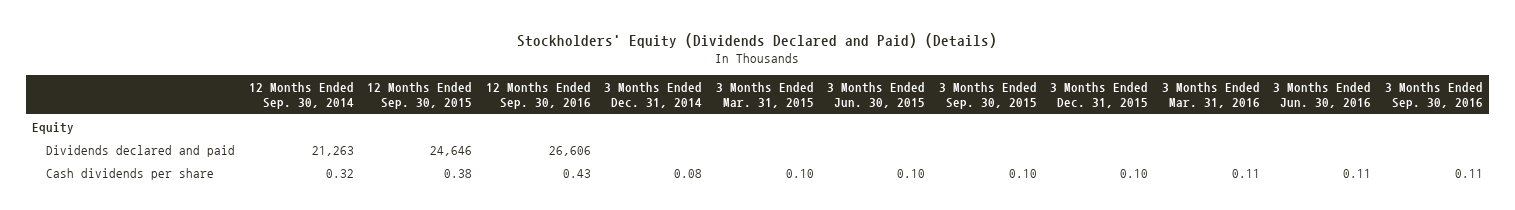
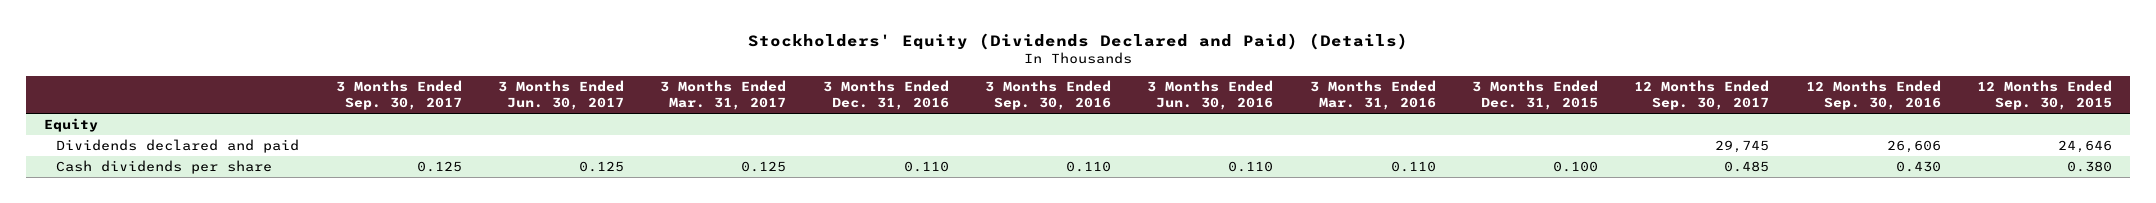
[248,81,354,109] 12 Months Ended Sep. 30, 2014 -> none
[604,81,703,108] 3 Months Ended Dec. 31, 2014 -> none
[715,81,814,108] 3 Months Ended Mar. 31, 2015 -> none
[827,81,926,108] 3 Months Ended Jun. 30, 2015 -> none
[938,81,1037,109] 3 Months Ended Sep. 30, 2015 -> none
none -> [335,79,462,111] 3 Months Ended Sep. 30, 2017
none -> [498,79,625,111] 3 Months Ended Jun. 30, 2017
none -> [660,79,787,111] 3 Months Ended Mar. 31, 2017
none -> [822,79,949,111] 3 Months Ended Dec. 31, 2016
none -> [1634,79,1770,111] 12 Months Ended Sep. 30, 2017
[444,168,473,178] 0.38 -> [2066,160,2112,172] 0.380
[562,168,591,178] 0.43 -> [1895,160,1941,172] 0.430
[1120,168,1149,178] 0.10 -> [1553,160,1599,172] 0.100
[1231,168,1260,178] 0.11 -> [1390,160,1436,172] 0.110
[1343,168,1372,178] 0.11 -> [1228,160,1274,172] 0.110
[1454,168,1483,178] 0.11 -> [1066,160,1112,172] 0.110

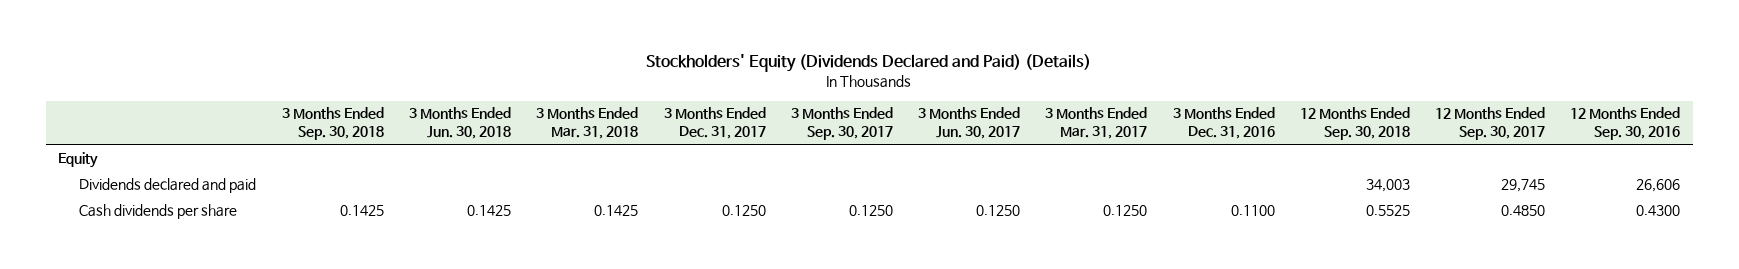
[985,79,1112,111] 3 Months Ended Sep. 30, 2016 -> none
[1147,79,1274,111] 3 Months Ended Jun. 30, 2016 -> none
[1309,79,1436,111] 3 Months Ended Mar. 31, 2016 -> none
[1472,79,1599,111] 3 Months Ended Dec. 31, 2015 -> none
[1976,79,2112,111] 12 Months Ended Sep. 30, 2015 -> none
none -> [281,107,384,141] 3 Months Ended Sep. 30, 2018
none -> [408,107,511,140] 3 Months Ended Jun. 30, 2018
none -> [536,107,639,140] 3 Months Ended Mar. 31, 2018
none -> [663,107,766,140] 3 Months Ended Dec. 31, 2017
none -> [1299,107,1410,141] 12 Months Ended Sep. 30, 2018
[416,160,462,172] 0.125 -> [848,204,893,216] 0.1250
[579,160,625,172] 0.125 -> [976,204,1021,216] 0.1250
[741,160,787,172] 0.125 -> [1103,204,1148,216] 0.1250
[903,160,949,172] 0.110 -> [1230,204,1275,216] 0.1100
[1724,160,1770,172] 0.485 -> [1501,204,1546,216] 0.4850
[1895,160,1941,172] 0.430 -> [1636,204,1681,216] 0.4300

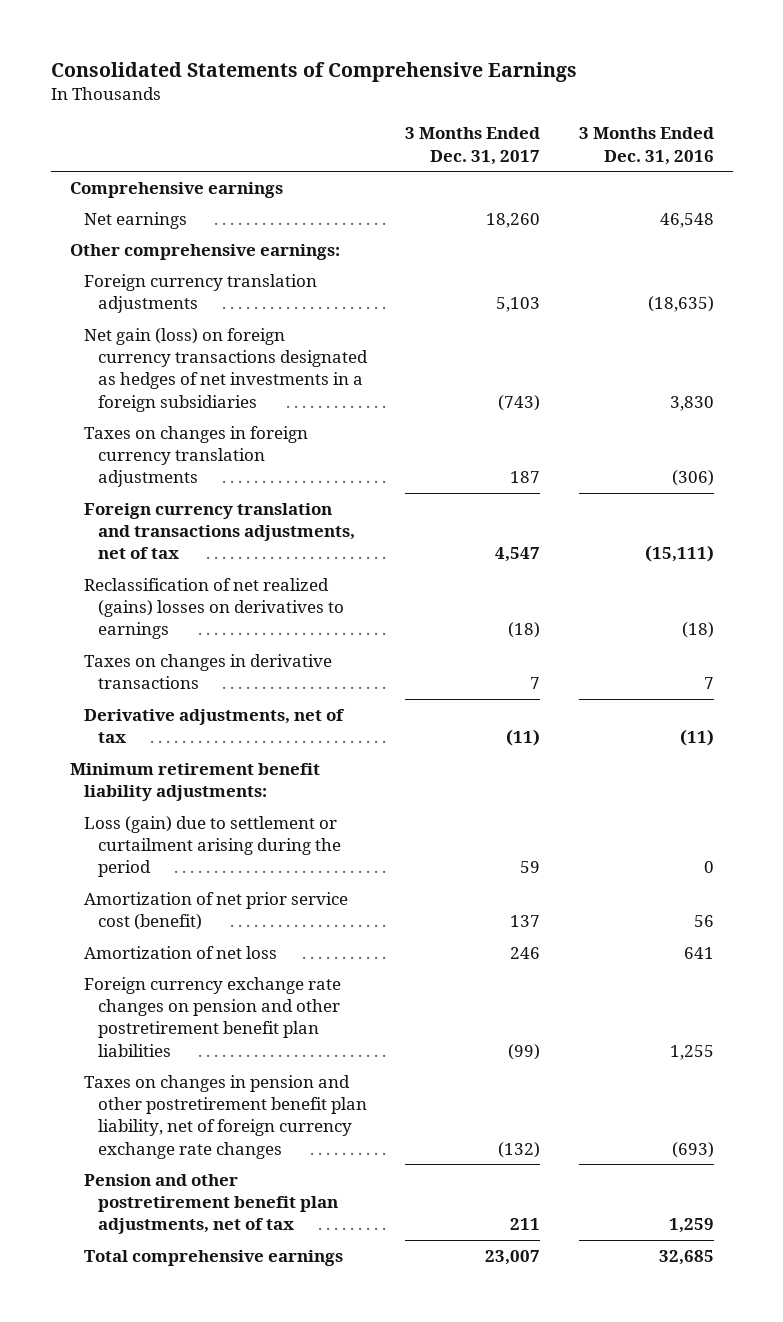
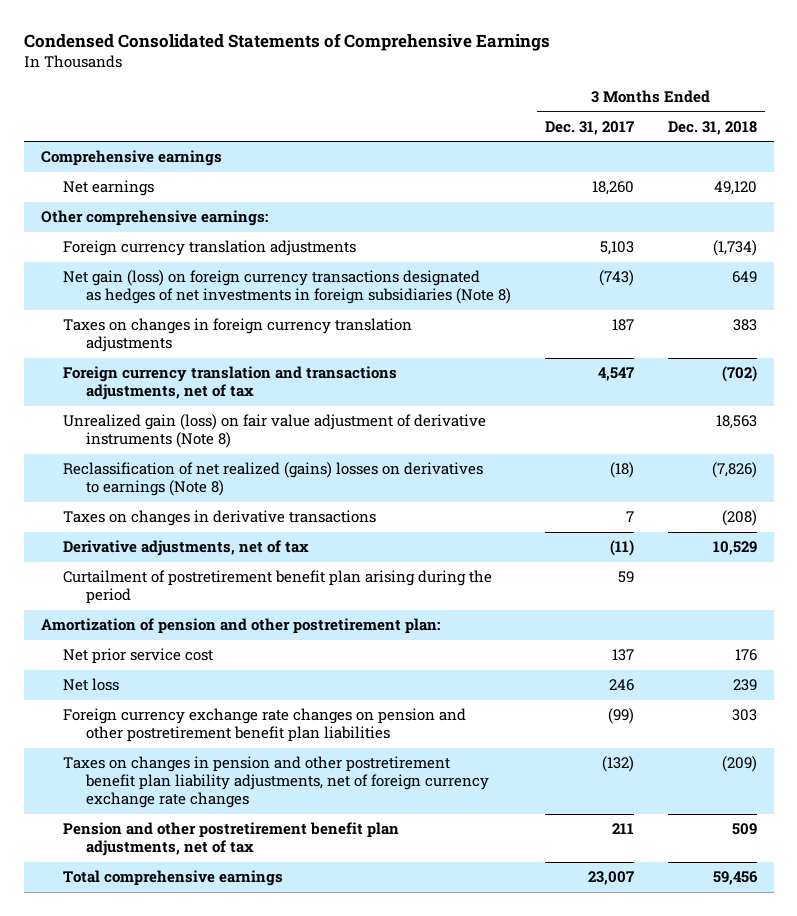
[50,62,577,83] Consolidated Statements of Comprehensive Earnings -> [23,32,550,51] Condensed Consolidated Statements of Comprehensive Earnings
[578,127,714,165] 3 Months Ended Dec. 31, 2016 -> none
none -> [667,120,757,135] Dec. 31, 2018
[83,327,368,412] Net gain (loss) on foreign currency transactions designated as hedges of net investments in a foreign subsidiaries -> [63,270,512,305] Net gain (loss) on foreign currency transactions designated as hedges of net investments in foreign subsidiaries (Note 8)
none -> [63,414,487,449] Unrealized gain (loss) on fair value adjustment of derivative instruments (Note 8)
[83,577,344,640] Reclassification of net realized (gains) losses on derivatives to earnings -> [63,462,484,497] Reclassification of net realized (gains) losses on derivatives to earnings (Note 8)
[69,762,320,802] Minimum retirement benefit liability adjustments: -> none
[83,815,341,878] Loss (gain) due to settlement or curtailment arising during the period -> [63,570,493,605] Curtailment of postretirement benefit plan arising during the period
none -> [40,618,440,635] Amortization of pension and other postretirement plan:
[83,891,348,931] Amortization of net prior service cost (benefit) -> [63,648,214,665] Net prior service cost
[83,945,277,959] Amortization of net loss -> [63,678,120,692] Net loss
[83,1074,367,1159] Taxes on changes in pension and other postretirement benefit plan liability, net of foreign currency exchange rate changes -> [63,756,490,809] Taxes on changes in pension and other postretirement benefit plan liability adjustments, net of foreign currency exchange rate changes

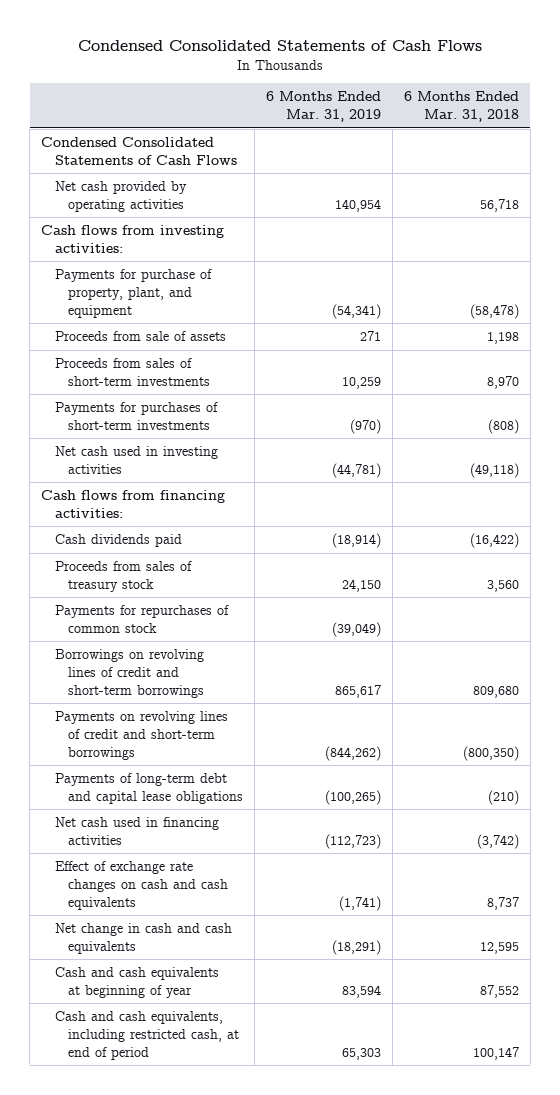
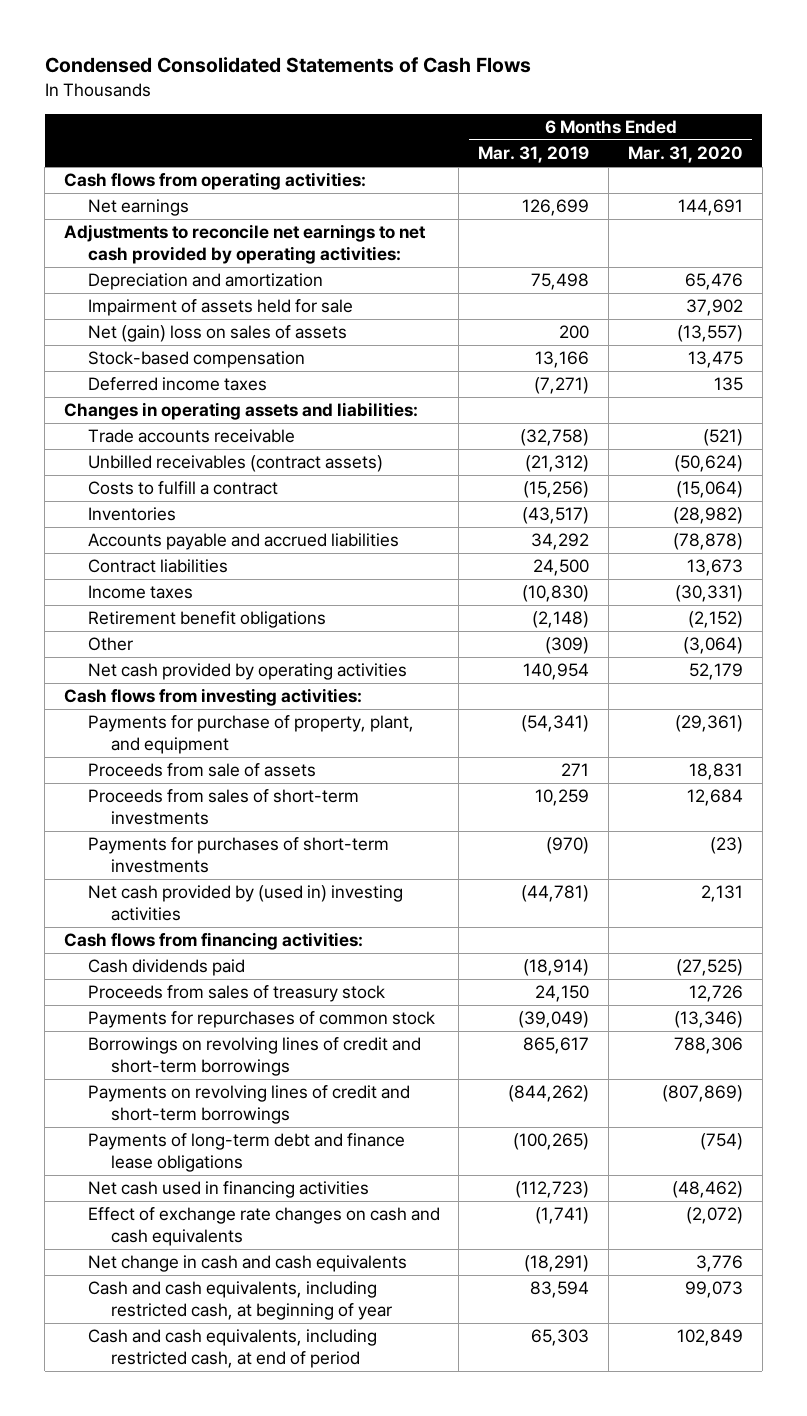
[403,91,519,123] 6 Months Ended Mar. 31, 2018 -> none
none -> [627,146,743,164] Mar. 31, 2020
[40,137,237,165] Condensed Consolidated Statements of Cash Flows -> none
none -> [64,172,367,191] Cash flows from operating activities:
none -> [87,199,189,217] Net earnings
none -> [64,224,427,264] Adjustments to reconcile net earnings to net cash provided by operating activities:
none -> [87,273,323,291] Depreciation and amortization
none -> [87,299,353,317] Impairment of assets held for sale
none -> [87,325,347,343] Net (gain) loss on sales of assets
none -> [87,351,305,369] Stock-based compensation
none -> [87,377,267,392] Deferred income taxes
none -> [64,402,419,421] Changes in operating assets and liabilities:
none -> [87,429,295,444] Trade accounts receivable
none -> [87,455,383,473] Unbilled receivables (contract assets)
none -> [87,481,278,496] Costs to fulfill a contract
none -> [87,507,176,522] Inventories
none -> [87,533,399,551] Accounts payable and accrued liabilities
none -> [87,559,228,574] Contract liabilities
none -> [87,585,193,600] Income taxes
none -> [87,611,326,629] Retirement benefit obligations
none -> [87,637,133,652] Other
[54,446,218,474] Net cash used in investing activities -> [87,885,403,921] Net cash provided by (used in) investing activities
[54,773,244,804] Payments of long-term debt and capital lease obligations -> [87,1133,405,1172] Payments of long-term debt and finance lease obligations
[54,967,219,998] Cash and cash equivalents at beginning of year -> [87,1281,392,1320] Cash and cash equivalents, including restricted cash, at beginning of year

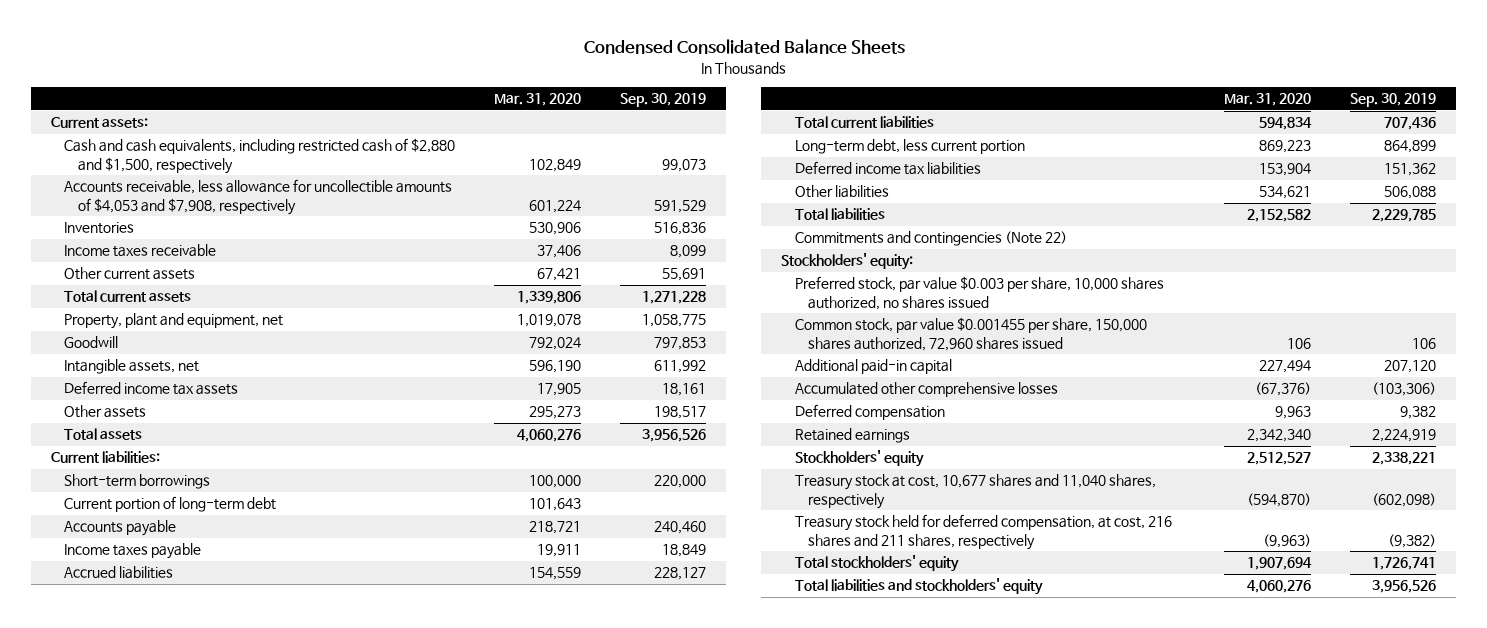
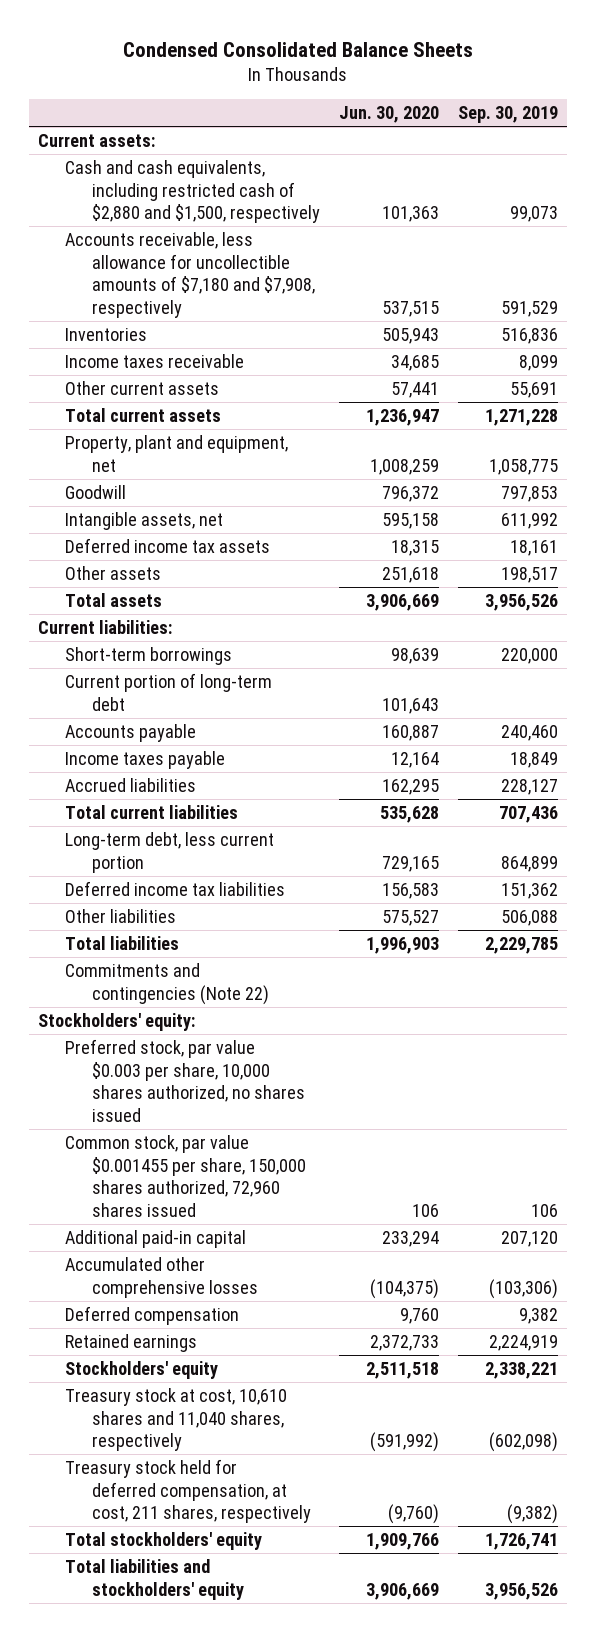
[494,93,582,107] Mar. 31, 2020 -> none
none -> [338,105,439,123] Jun. 30, 2020
[64,179,453,215] Accounts receivable, less allowance for uncollectible amounts of $4,053 and $7,908, respectively -> [65,231,316,318] Accounts receivable, less allowance for uncollectible amounts of $7,180 and $7,908, respectively
[794,474,1156,509] Treasury stock at cost, 10,677 shares and 11,040 shares, respectively -> [65,1387,288,1452] Treasury stock at cost, 10,610 shares and 11,040 shares, respectively
[794,514,1172,550] Treasury stock held for deferred compensation, at cost, 216 shares and 211 shares, respectively -> [65,1458,312,1524] Treasury stock held for deferred compensation, at cost, 211 shares, respectively

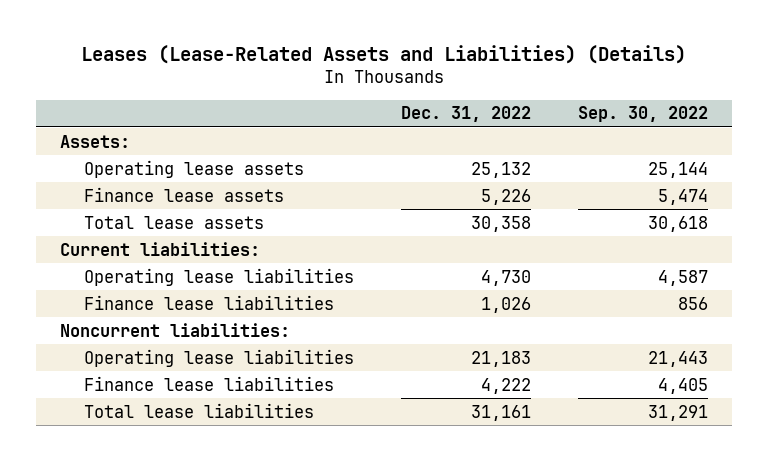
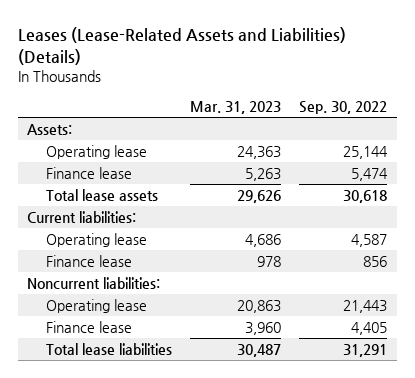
[401,106,532,123] Dec. 31, 2022 -> none
none -> [189,100,281,114] Mar. 31, 2023
[84,159,305,178] Operating lease assets -> [45,145,147,160] Operating lease
[84,186,285,202] Finance lease assets -> [45,167,132,180] Finance lease
[84,267,355,286] Operating lease liabilities -> [45,233,147,248] Operating lease
[84,294,335,310] Finance lease liabilities -> [45,255,132,268] Finance lease
[84,348,355,367] Operating lease liabilities -> [45,299,147,314] Operating lease
[84,375,335,391] Finance lease liabilities -> [45,321,132,334] Finance lease

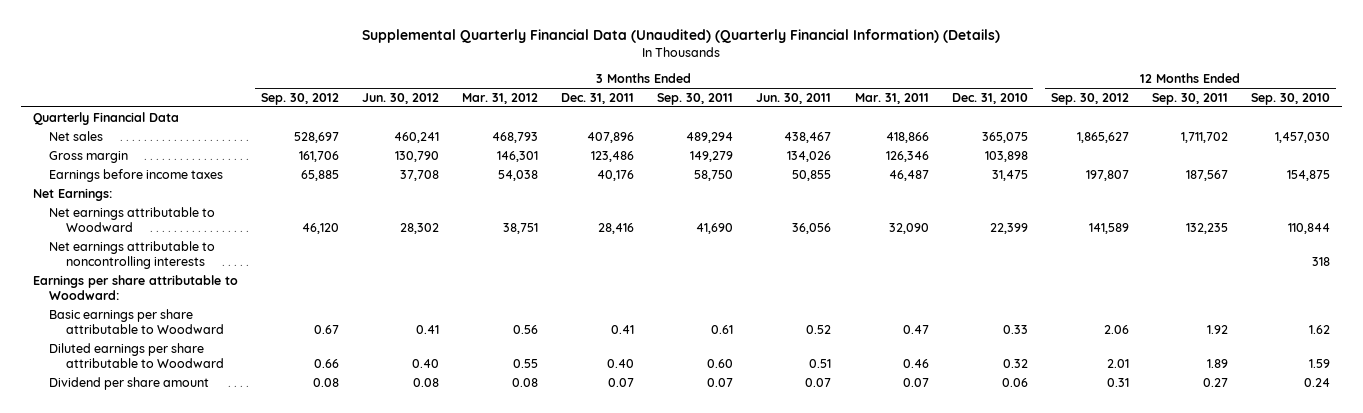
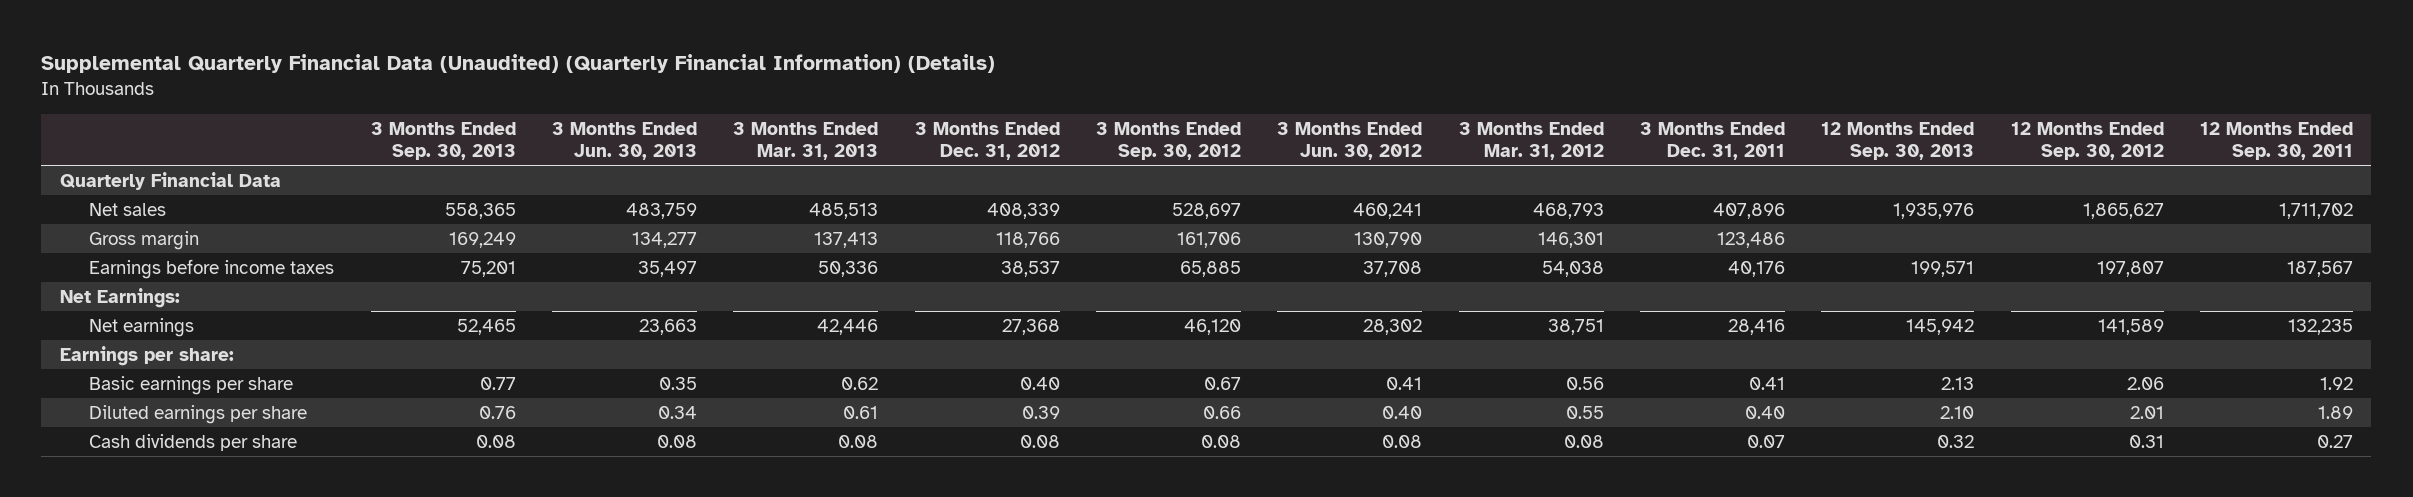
[657,92,734,105] Sep. 30, 2011 -> none
[756,92,832,104] Jun. 30, 2011 -> none
[854,92,929,104] Mar. 31, 2011 -> none
[951,92,1028,104] Dec. 31, 2010 -> none
[1251,92,1331,105] Sep. 30, 2010 -> none
none -> [370,121,516,160] 3 Months Ended Sep. 30, 2013
none -> [551,121,697,160] 3 Months Ended Jun. 30, 2013
none -> [733,121,879,160] 3 Months Ended Mar. 31, 2013
none -> [914,121,1060,160] 3 Months Ended Dec. 31, 2012
none -> [1821,121,1975,160] 12 Months Ended Sep. 30, 2013
[49,240,216,269] Net earnings attributable to noncontrolling interests -> none
[49,206,216,232] Net earnings attributable to Woodward -> [89,318,195,338] Net earnings
[32,274,238,300] Earnings per share attributable to Woodward: -> [59,346,234,367] Earnings per share:
[49,308,225,334] Basic earnings per share attributable to Woodward -> [89,376,294,396] Basic earnings per share
[49,342,225,368] Diluted earnings per share attributable to Woodward -> [89,405,308,425] Diluted earnings per share
[49,376,210,390] Dividend per share amount -> [89,434,298,452] Cash dividends per share

